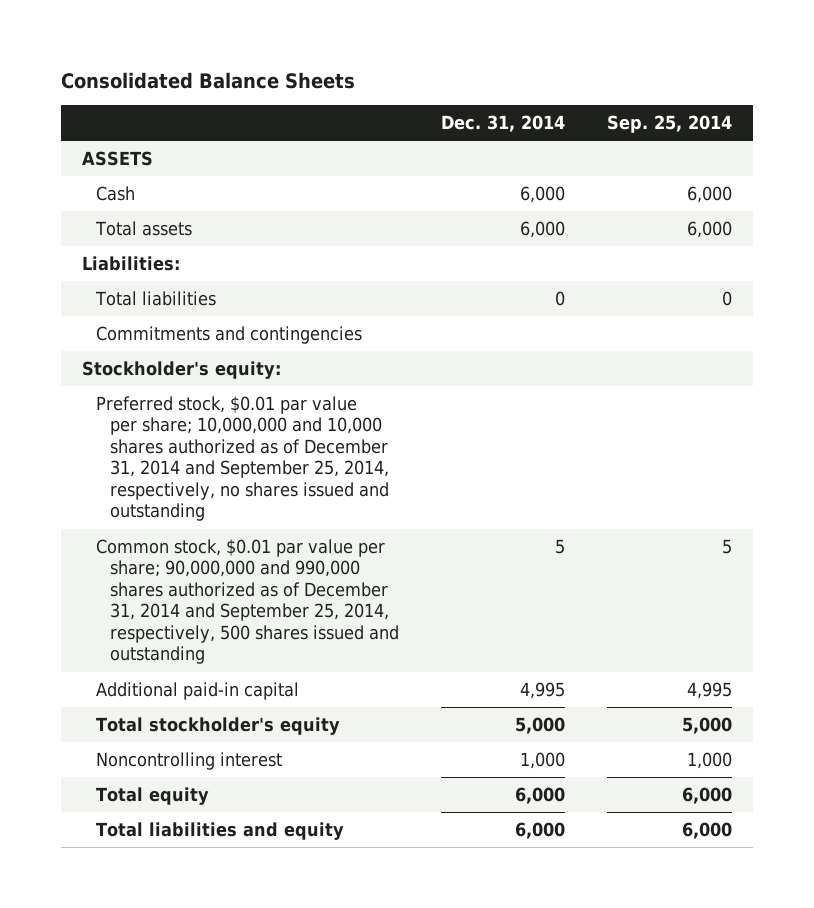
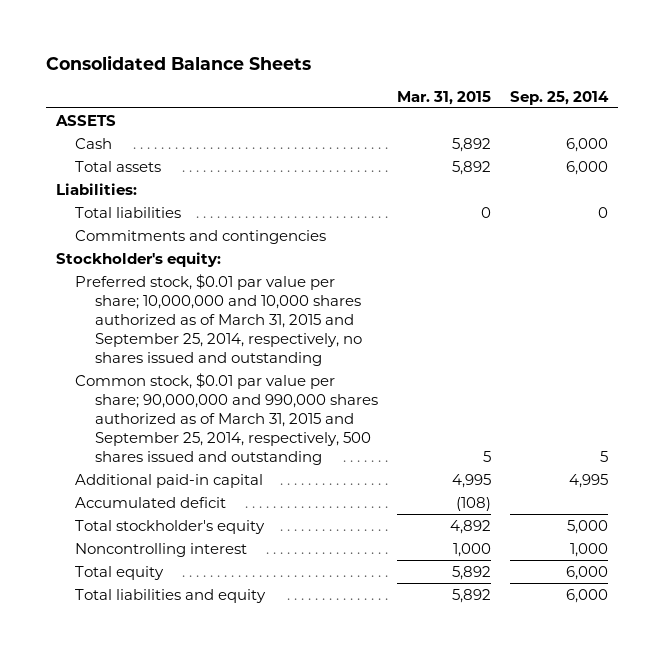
[441,115,566,133] Dec. 31, 2014 -> none
none -> [397,90,492,105] Mar. 31, 2015
[96,395,390,522] Preferred stock, $0.01 par value per share; 10,000,000 and 10,000 shares authorized as of December 31, 2014 and September 25, 2014, respectively, no shares issued and outstanding -> [75,273,363,367] Preferred stock, $0.01 par value per share; 10,000,000 and 10,000 shares authorized as of March 31, 2015 and September 25, 2014, respectively, no shares issued and outstanding
[96,538,400,665] Common stock, $0.01 par value per share; 90,000,000 and 990,000 shares authorized as of December 31, 2014 and September 25, 2014, respectively, 500 shares issued and outstanding -> [75,372,379,466] Common stock, $0.01 par value per share; 90,000,000 and 990,000 shares authorized as of March 31, 2015 and September 25, 2014, respectively, 500 shares issued and outstanding
none -> [75,496,227,508] Accumulated deficit

